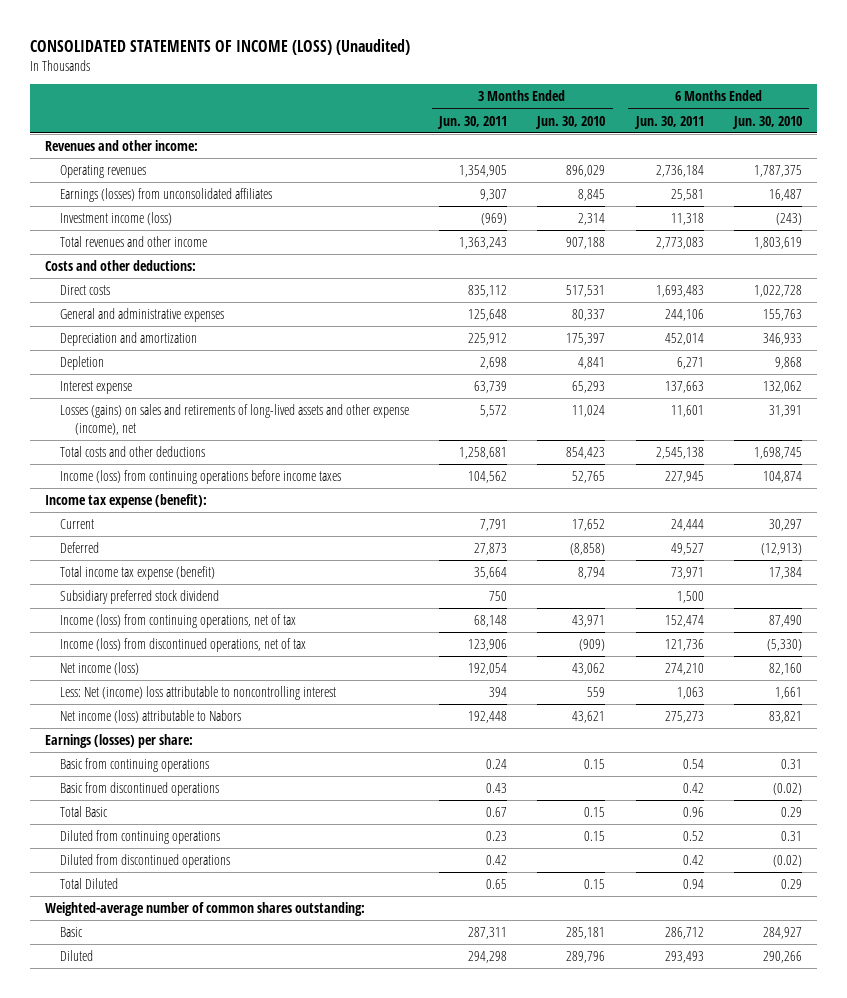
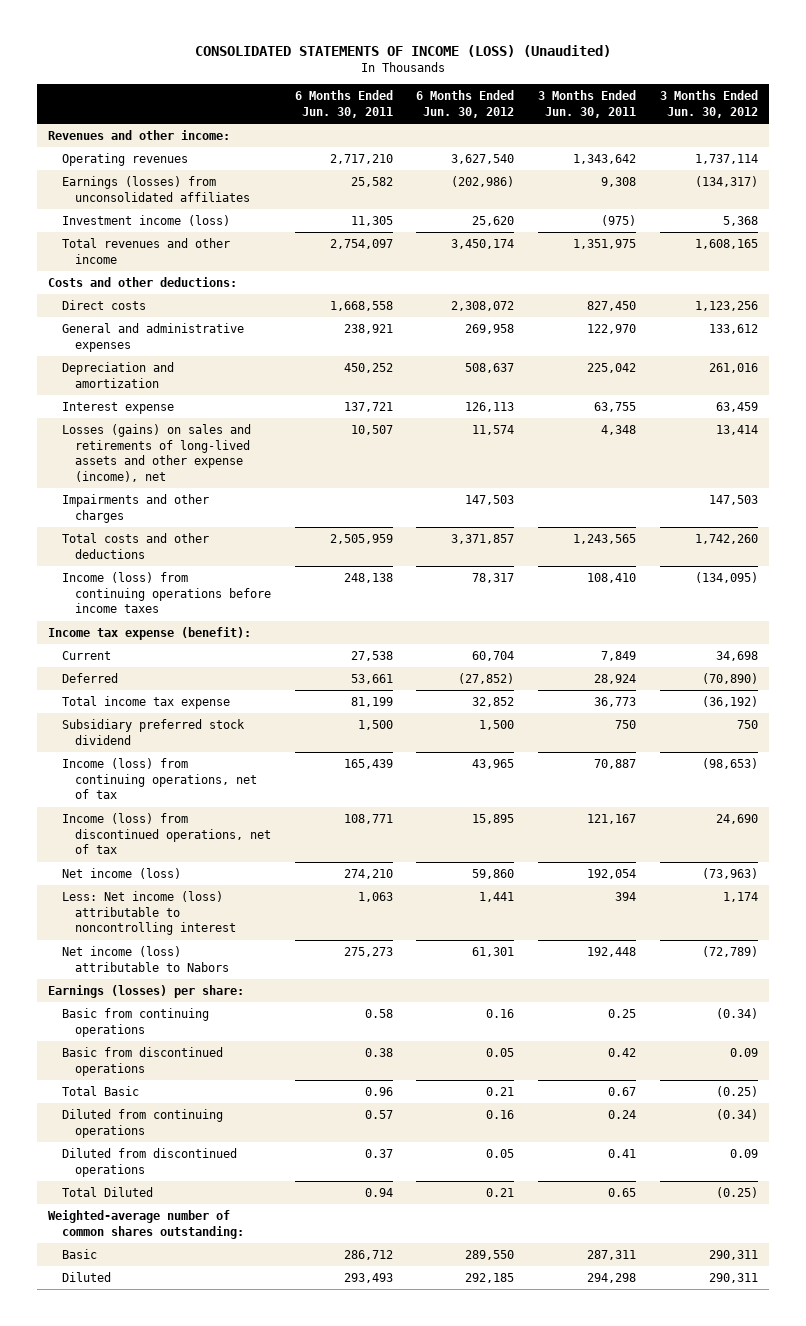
[535,115,606,129] Jun. 30, 2010 -> none
[731,115,802,129] Jun. 30, 2010 -> none
none -> [416,90,515,118] 6 Months Ended Jun. 30, 2012
none -> [659,90,758,118] 3 Months Ended Jun. 30, 2012
[459,165,508,178] 1,354,905 -> [572,154,636,165] 1,343,642
[655,165,704,178] 2,736,184 -> [329,154,393,165] 2,717,210
[480,189,508,202] 9,307 -> [600,177,636,188] 9,308
[670,189,704,202] 25,581 -> [350,177,393,188] 25,582
[481,213,508,226] (969) -> [600,215,636,227] (975)
[670,213,704,226] 11,318 -> [350,216,393,227] 11,305
[459,237,508,250] 1,363,243 -> [572,239,636,250] 1,351,975
[655,237,704,250] 2,773,083 -> [329,239,393,250] 2,754,097
[60,356,105,371] Depletion -> none
[468,285,508,298] 835,112 -> [586,301,636,312] 827,450
[655,285,704,298] 1,693,483 -> [329,301,393,312] 1,668,558
[468,309,508,322] 125,648 -> [586,324,636,335] 122,970
[664,309,704,322] 244,106 -> [343,324,393,335] 238,921
[468,333,508,346] 225,912 -> [586,363,636,374] 225,042
[664,333,704,346] 452,014 -> [343,363,393,374] 450,252
[474,381,508,394] 63,739 -> [593,402,636,413] 63,755
[664,381,704,394] 137,663 -> [343,402,393,413] 137,721
[480,405,508,418] 5,572 -> [600,425,636,436] 4,348
[670,405,704,418] 11,601 -> [350,425,393,436] 10,507
none -> [61,494,209,523] Impairments and other charges
[459,447,508,460] 1,258,681 -> [572,534,636,545] 1,243,565
[655,447,704,460] 2,545,138 -> [329,534,393,545] 2,505,959
[468,471,508,484] 104,562 -> [586,573,636,584] 108,410
[664,471,704,484] 227,945 -> [343,573,393,584] 248,138
[480,519,508,532] 7,791 -> [600,651,636,662] 7,849
[670,519,704,532] 24,444 -> [350,651,393,662] 27,538
[474,543,508,556] 27,873 -> [593,674,636,685] 28,924
[670,543,704,556] 49,527 -> [350,674,393,685] 53,661
[60,566,216,581] Total income tax expense (benefit) -> [61,696,230,710] Total income tax expense
[474,567,508,580] 35,664 -> [593,697,636,708] 36,773
[670,567,704,580] 73,971 -> [350,697,393,708] 81,199
[474,615,508,628] 68,148 -> [593,759,636,770] 70,887
[664,615,704,628] 152,474 -> [343,759,393,770] 165,439
[468,639,508,652] 123,906 -> [586,814,636,825] 121,167
[664,639,704,652] 121,736 -> [343,814,393,825] 108,771
[60,686,337,701] Less: Net (income) loss attributable to noncontrolling interest -> [61,891,237,936] Less: Net income (loss) attributable to noncontrolling interest
[486,759,508,770] 0.24 -> [607,1009,636,1019] 0.25
[682,759,704,770] 0.54 -> [364,1009,393,1019] 0.58
[486,783,508,794] 0.43 -> [607,1048,636,1058] 0.42
[682,783,704,794] 0.42 -> [364,1048,393,1058] 0.38
[486,831,508,842] 0.23 -> [607,1110,636,1120] 0.24
[682,831,704,842] 0.52 -> [364,1110,393,1120] 0.57
[486,855,508,866] 0.42 -> [607,1149,636,1159] 0.41
[682,855,704,866] 0.42 -> [364,1149,393,1159] 0.37

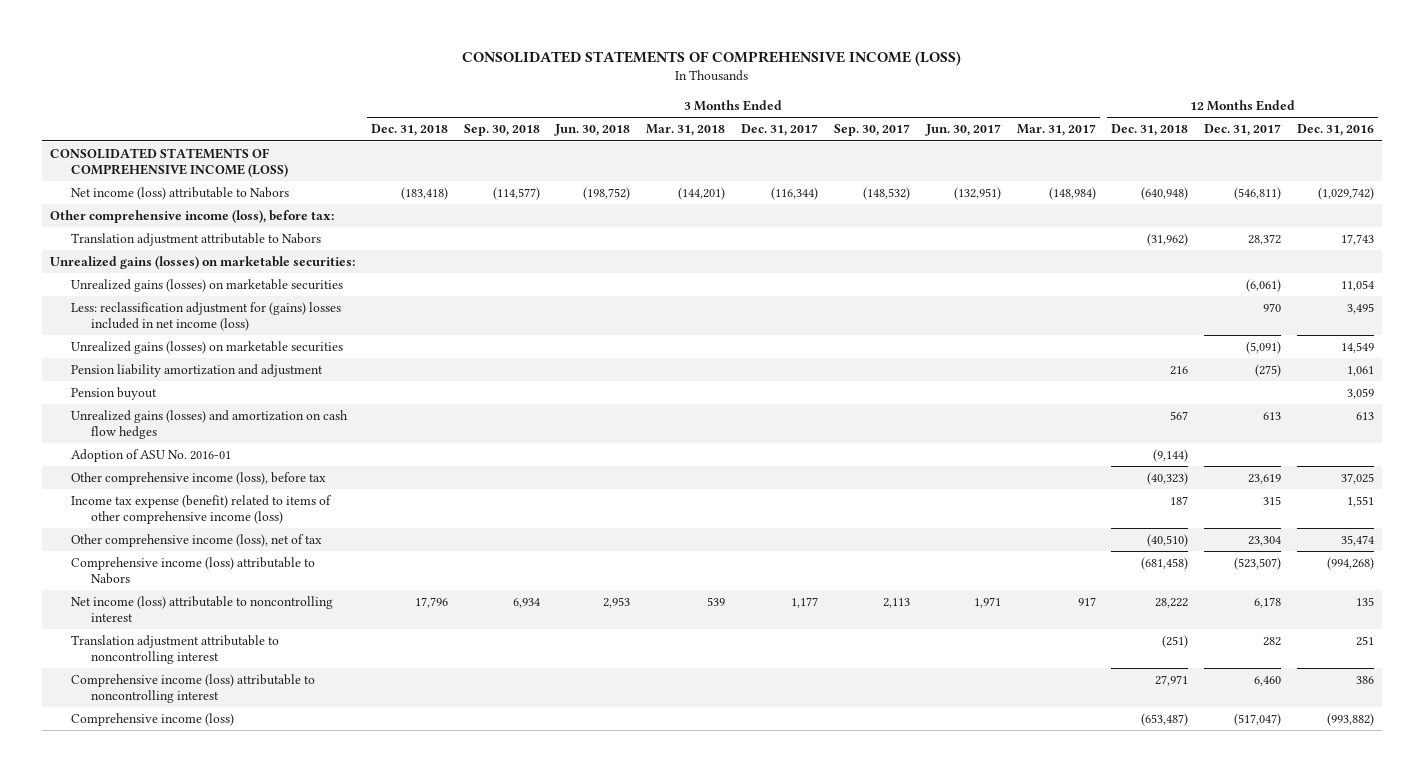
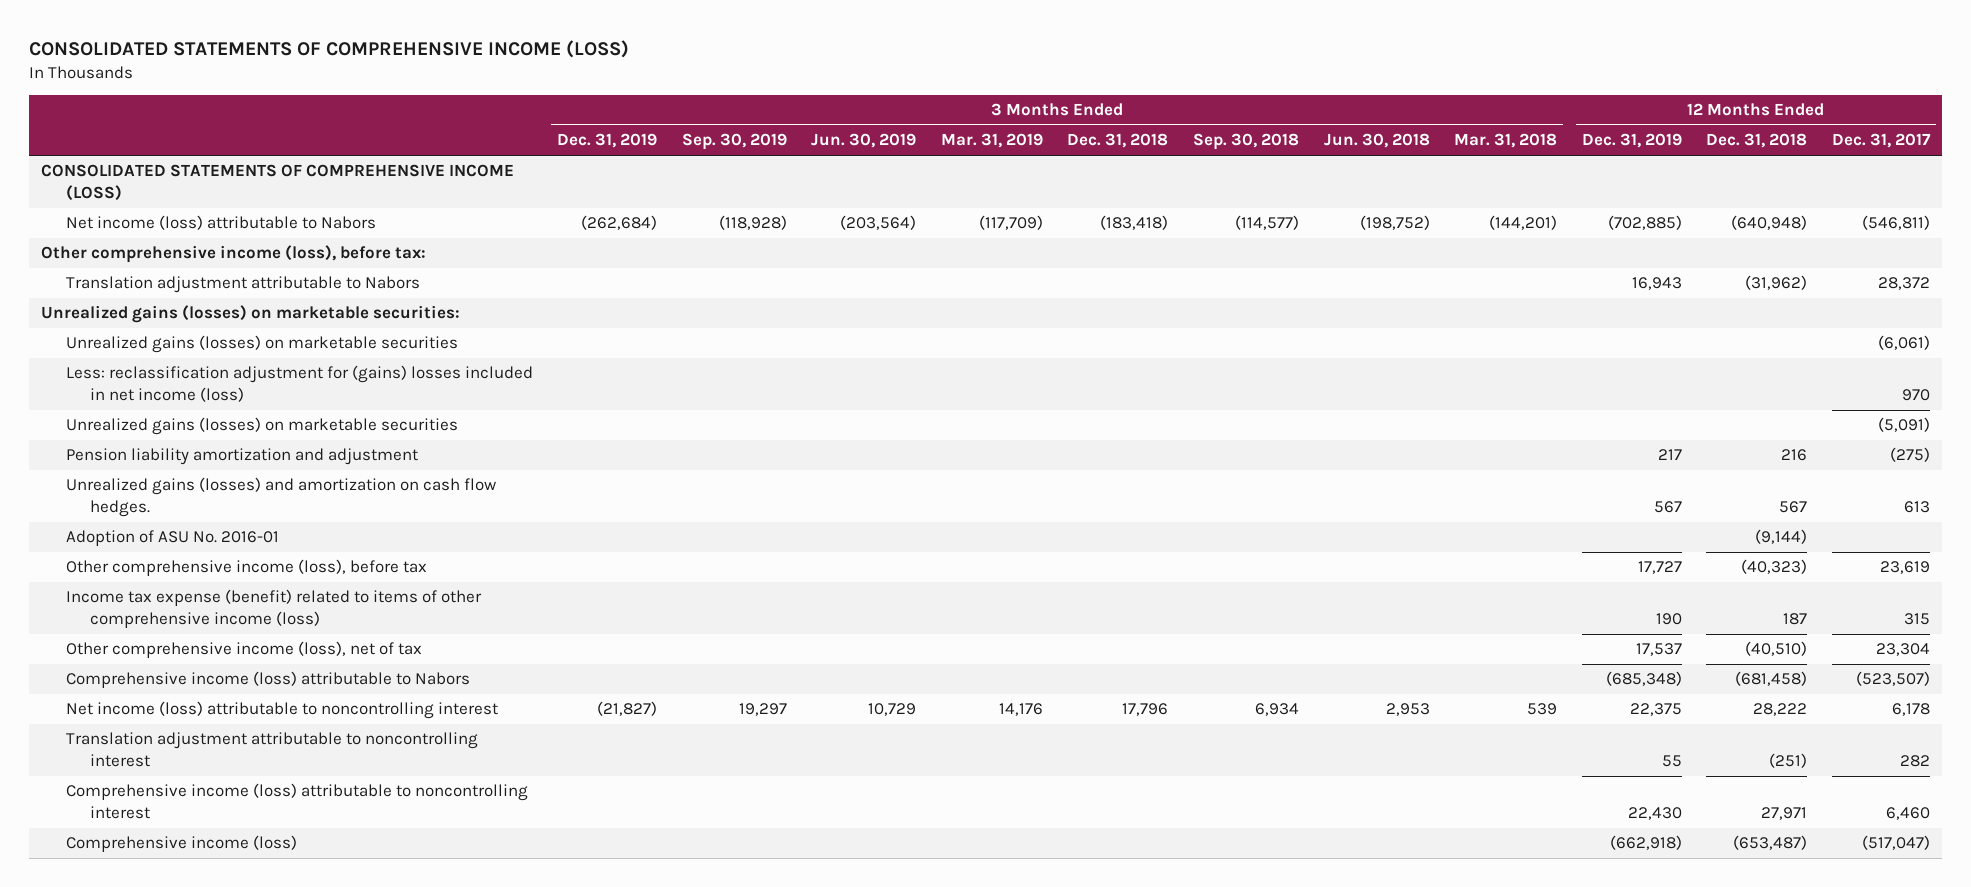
[741,124,819,137] Dec. 31, 2017 -> none
[833,124,910,137] Sep. 30, 2017 -> none
[924,124,1001,137] Jun. 30, 2017 -> none
[1016,124,1096,137] Mar. 31, 2017 -> none
[1297,124,1375,137] Dec. 31, 2016 -> none
none -> [557,133,658,149] Dec. 31, 2019
none -> [681,133,787,151] Sep. 30, 2019
none -> [811,133,917,149] Jun. 30, 2019
none -> [940,133,1043,149] Mar. 31, 2019
none -> [1581,133,1682,149] Dec. 31, 2019
[70,387,157,401] Pension buyout -> none
[70,410,348,440] Unrealized gains (losses) and amortization on cash flow hedges -> [65,477,496,517] Unrealized gains (losses) and amortization on cash flow hedges.

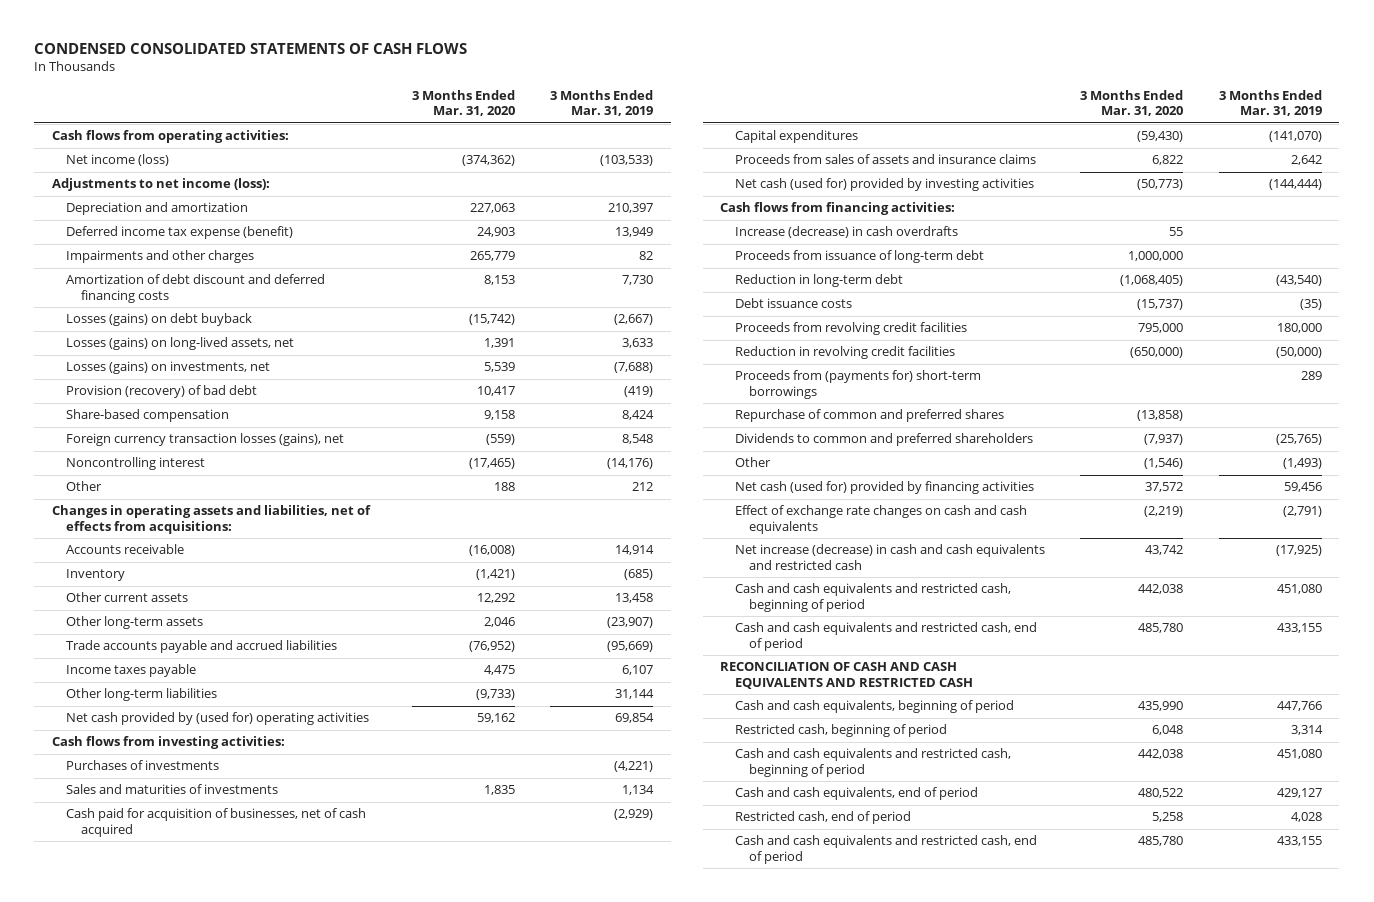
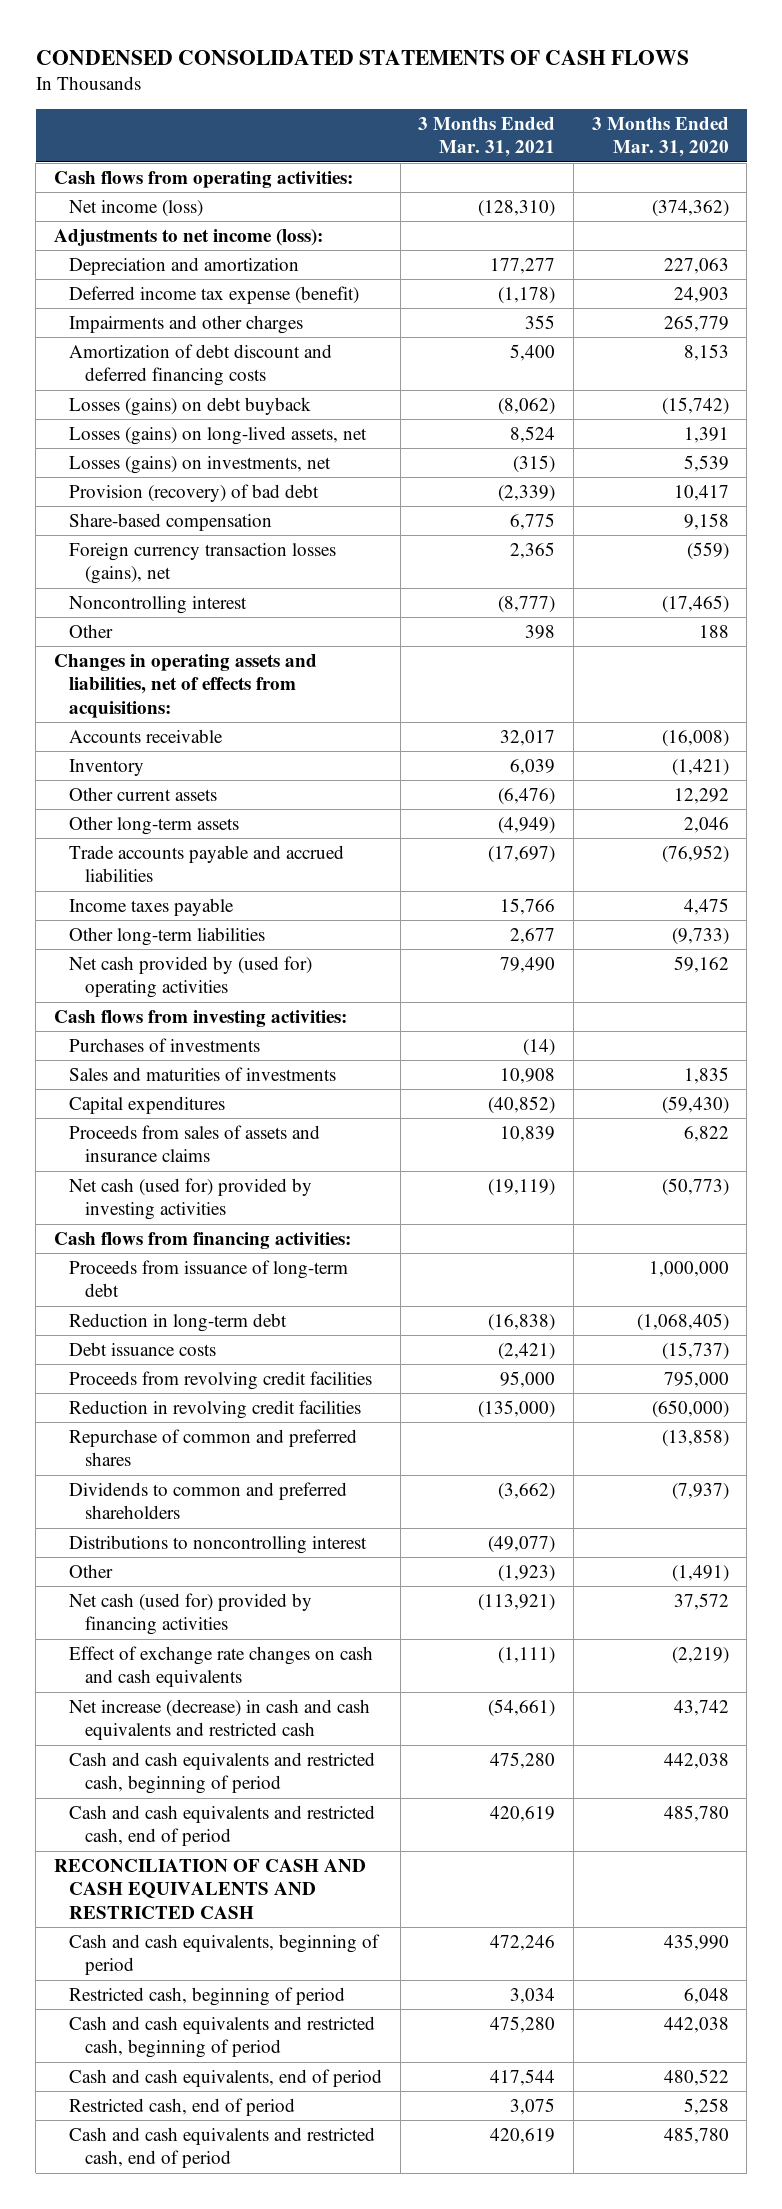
[550,89,654,117] 3 Months Ended Mar. 31, 2019 -> none
none -> [418,116,556,158] 3 Months Ended Mar. 31, 2021
[66,808,367,837] Cash paid for acquisition of businesses, net of cash acquired -> none
[734,226,958,239] Increase (decrease) in cash overdrafts -> none
[734,370,981,399] Proceeds from (payments for) short-term borrowings -> none
none -> [69,1534,368,1554] Distributions to noncontrolling interest
[1144,458,1184,470] (1,546) -> [671,1564,729,1582] (1,491)

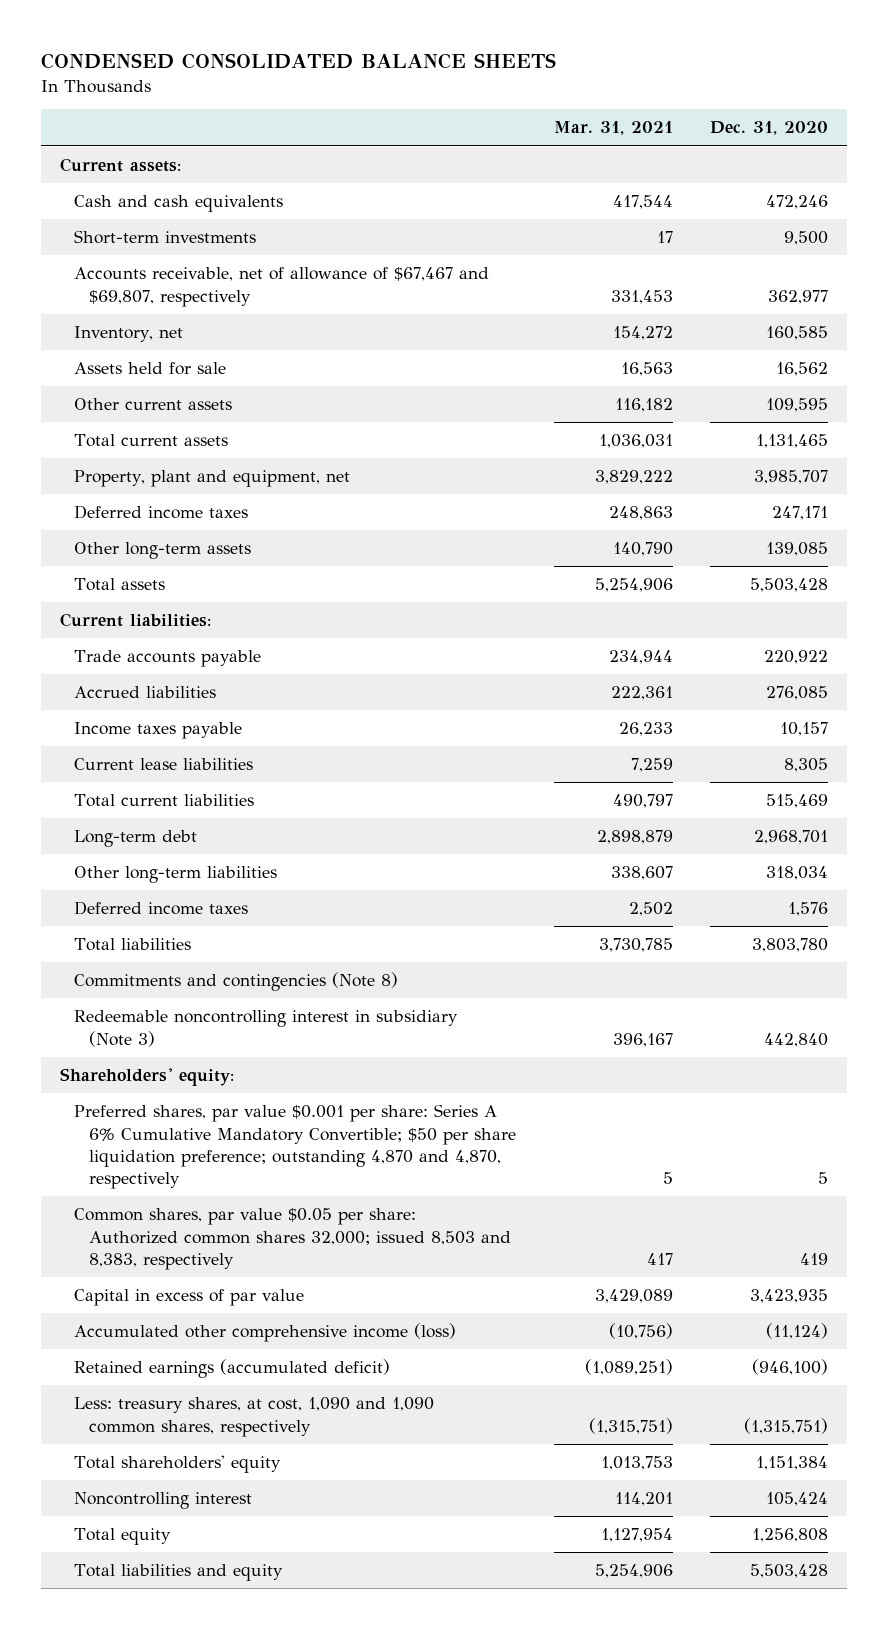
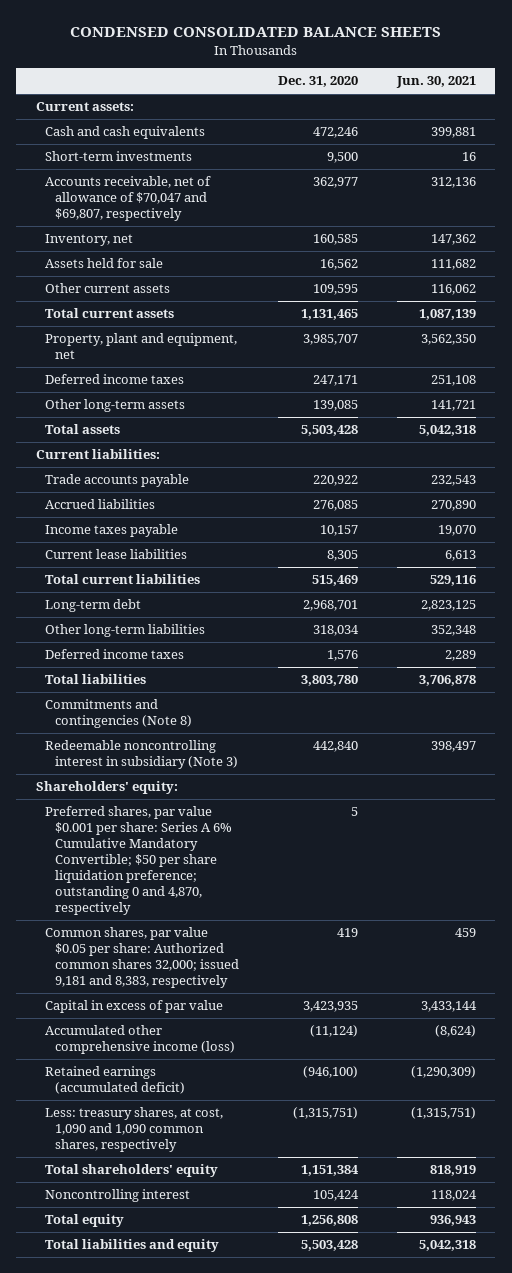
[553,121,673,136] Mar. 31, 2021 -> none
none -> [395,76,476,89] Jun. 30, 2021
[74,267,490,307] Accounts receivable, net of allowance of $67,467 and $69,807, respectively -> [45,176,212,222] Accounts receivable, net of allowance of $70,047 and $69,807, respectively
[74,1104,516,1190] Preferred shares, par value $0.001 per share: Series A 6% Cumulative Mandatory Convertible; $50 per share liquidation preference; outstanding 4,870 and 4,870, respectively -> [45,806,232,915] Preferred shares, par value $0.001 per share: Series A 6% Cumulative Mandatory Convertible; $50 per share liquidation preference; outstanding 0 and 4,870, respectively
[74,1208,511,1270] Common shares, par value $0.05 per share: Authorized common shares 32,000; issued 8,503 and 8,383, respectively -> [45,927,239,989] Common shares, par value $0.05 per share: Authorized common shares 32,000; issued 9,181 and 8,383, respectively

